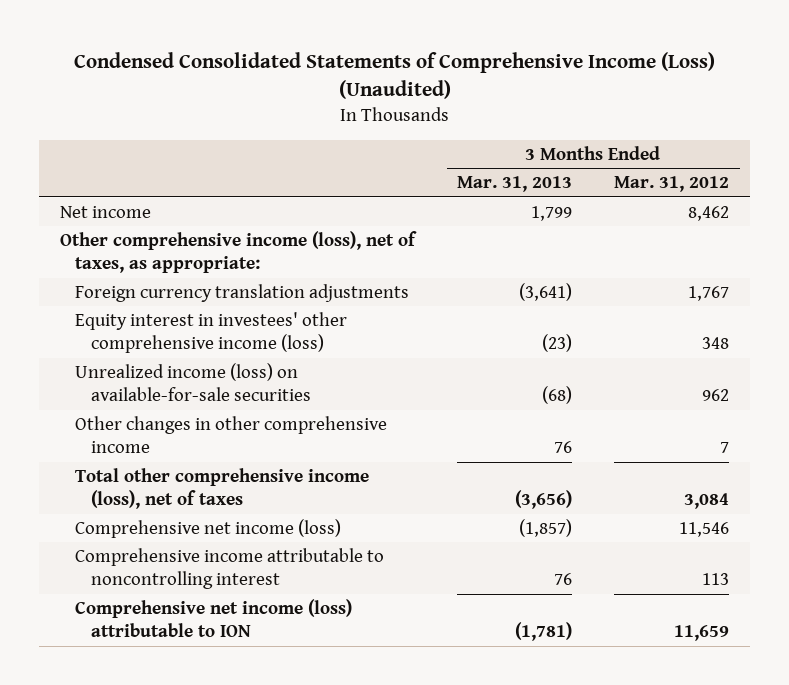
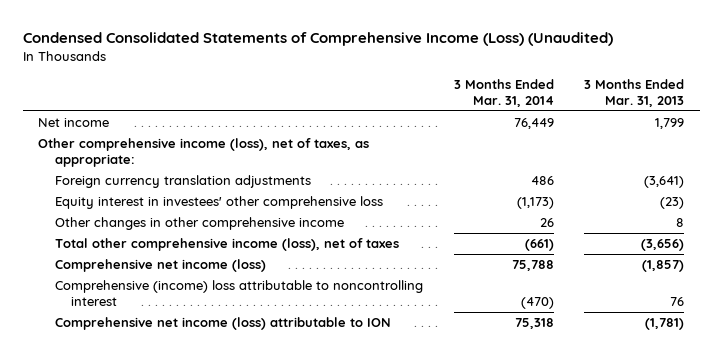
[614,176,730,193] Mar. 31, 2012 -> none
none -> [453,78,554,107] 3 Months Ended Mar. 31, 2014
[75,362,311,402] Unrealized income (loss) on available-for-sale securities -> none
[75,311,348,354] Equity interest in investees' other comprehensive income (loss) -> [54,196,383,210] Equity interest in investees' other comprehensive loss
[554,441,573,454] 76 -> [676,218,685,228] 8
[75,547,385,590] Comprehensive income attributable to noncontrolling interest -> [54,280,423,307] Comprehensive (income) loss attributable to noncontrolling interest

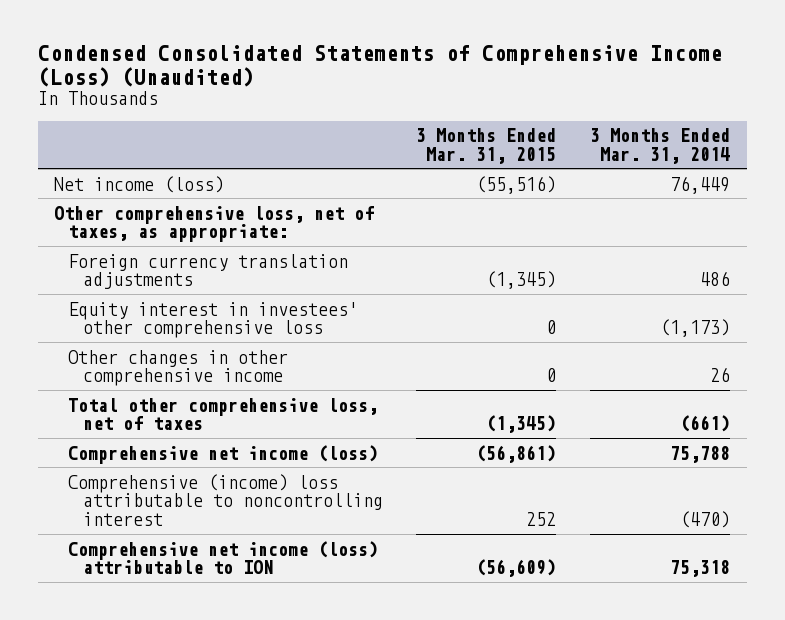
[584,78,685,107] 3 Months Ended Mar. 31, 2013 -> none
none -> [416,128,557,164] 3 Months Ended Mar. 31, 2015
[38,118,110,128] Net income -> [54,175,225,193] Net income (loss)
[38,138,370,168] Other comprehensive income (loss), net of taxes, as appropriate: -> [54,205,375,243] Other comprehensive loss, net of taxes, as appropriate:
[54,238,399,252] Total other comprehensive income (loss), net of taxes -> [68,397,379,431] Total other comprehensive loss, net of taxes

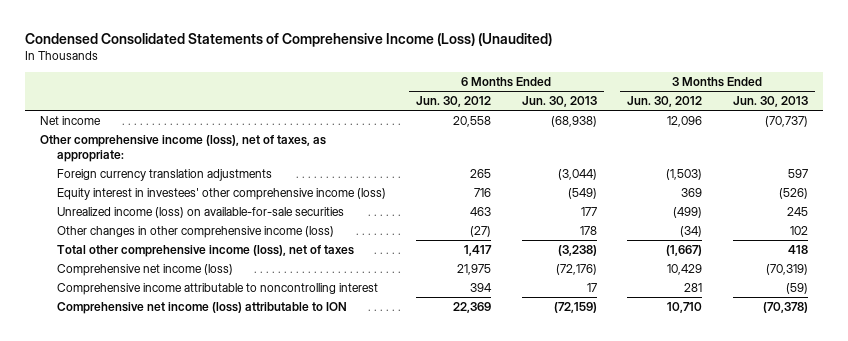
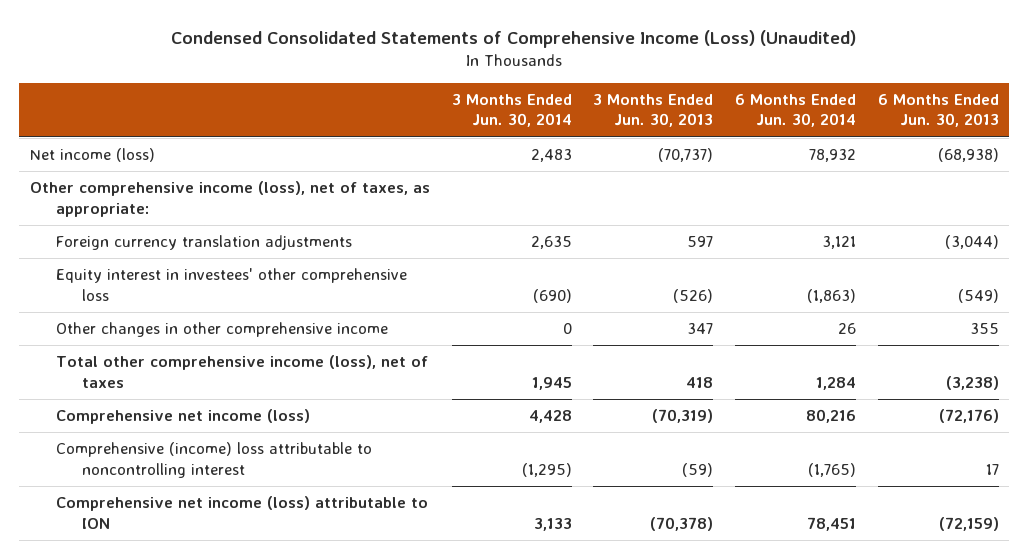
[416,96,492,108] Jun. 30, 2012 -> none
[627,96,703,108] Jun. 30, 2012 -> none
none -> [451,93,572,128] 3 Months Ended Jun. 30, 2014
none -> [734,93,856,128] 6 Months Ended Jun. 30, 2014
[40,115,102,125] Net income -> [29,148,155,163] Net income (loss)
[56,206,344,218] Unrealized income (loss) on available-for-sale securities -> none
[56,187,386,200] Equity interest in investees' other comprehensive income (loss) -> [55,268,407,301] Equity interest in investees' other comprehensive loss
[56,225,334,238] Other changes in other comprehensive income (loss) -> [55,322,388,338] Other changes in other comprehensive income
[579,225,597,235] 178 -> [969,323,999,335] 355
[789,225,808,235] 102 -> [687,323,714,335] 347
[56,282,378,295] Comprehensive income attributable to noncontrolling interest -> [55,442,372,478] Comprehensive (income) loss attributable to noncontrolling interest

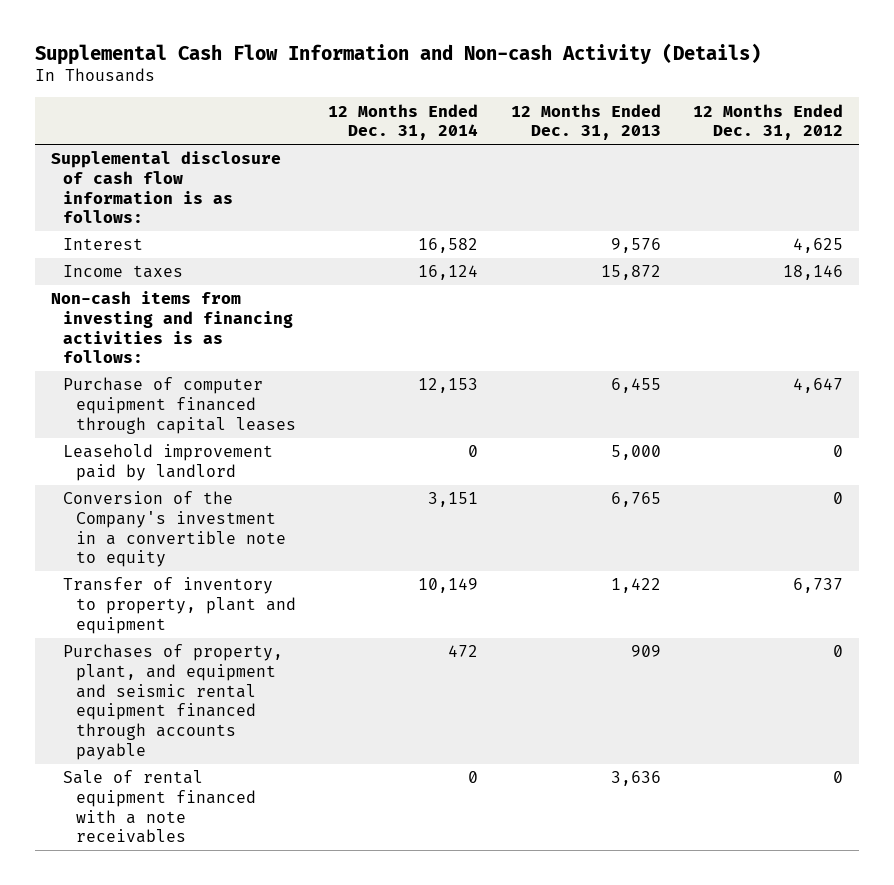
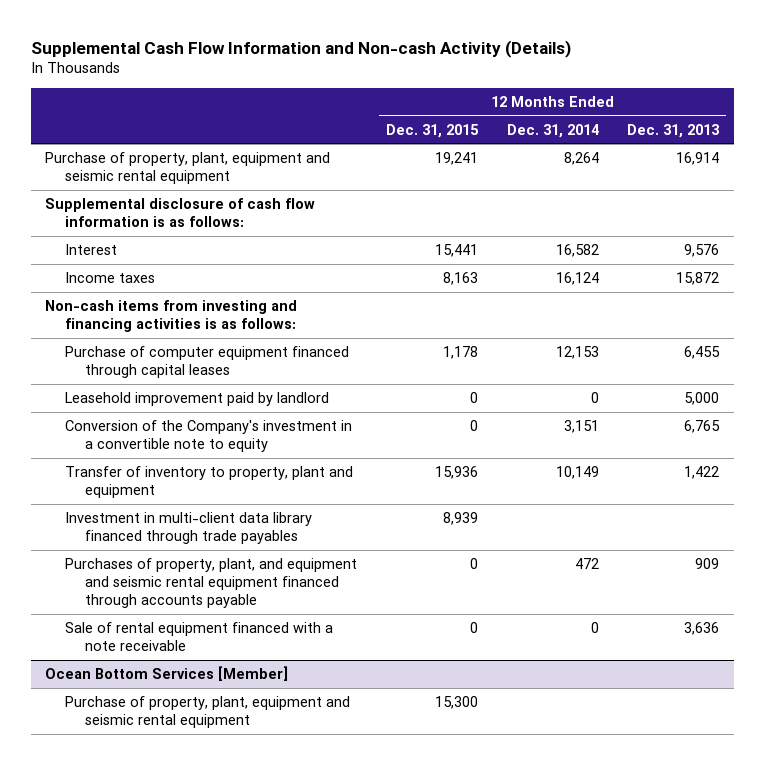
[693,103,844,141] 12 Months Ended Dec. 31, 2012 -> none
none -> [385,123,479,138] Dec. 31, 2015
none -> [45,151,331,184] Purchase of property, plant, equipment and seismic rental equipment
none -> [65,511,313,544] Investment in multi-client data library financed through trade payables
[63,770,256,844] Sale of rental equipment financed with a note receivables -> [65,621,334,651] Sale of rental equipment financed with a note receivable
none -> [45,665,289,681] Ocean Bottom Services [Member]
none -> [65,695,351,728] Purchase of property, plant, equipment and seismic rental equipment

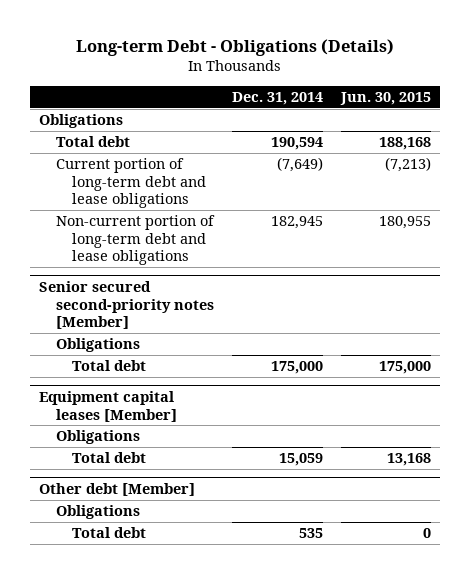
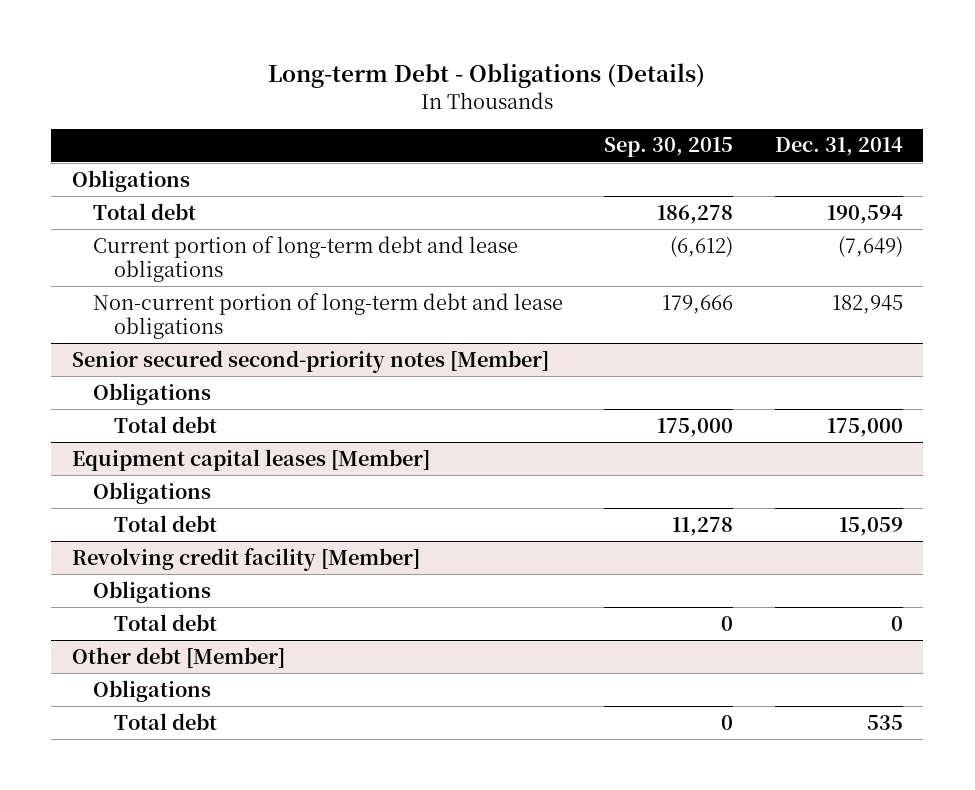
[340,91,432,105] Jun. 30, 2015 -> none
none -> [604,137,734,158] Sep. 30, 2015
none -> [72,547,421,571] Revolving credit facility [Member]
none -> [93,580,212,603] Obligations
none -> [114,613,218,631] Total debt

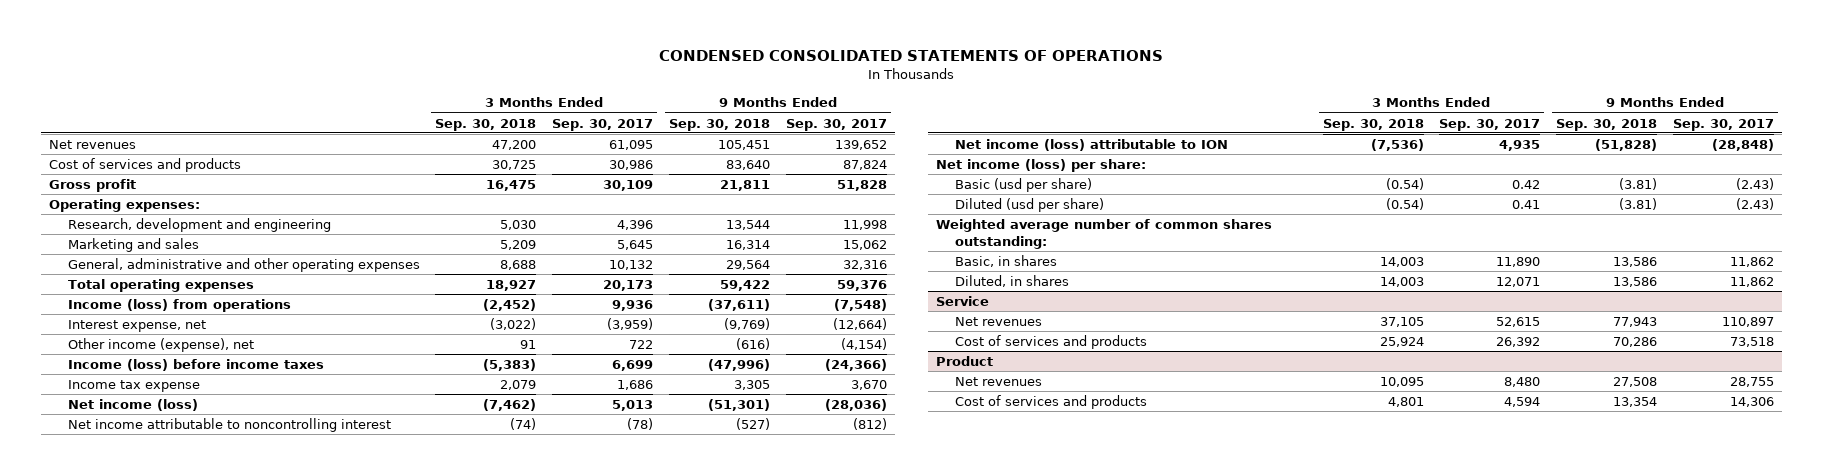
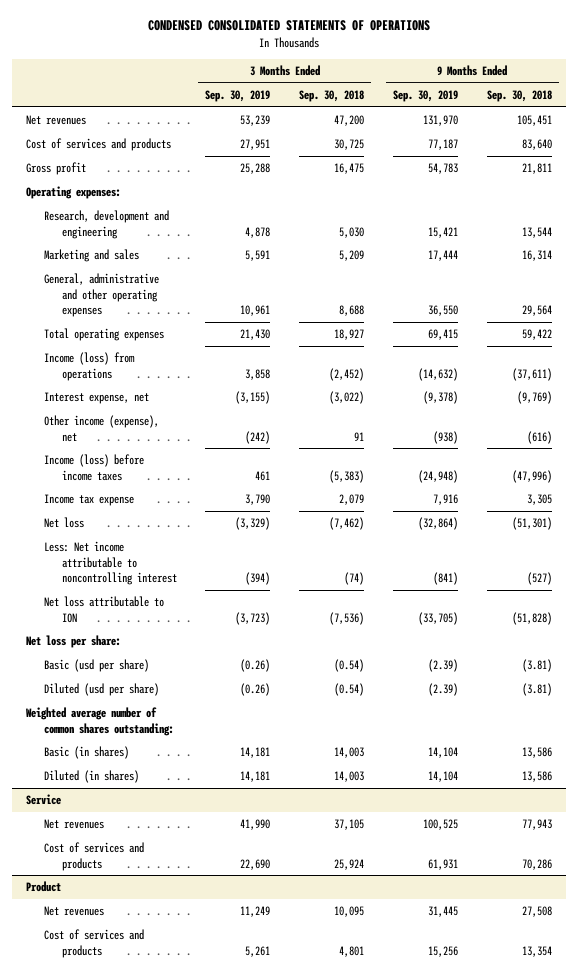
[552,118,654,131] Sep. 30, 2017 -> none
[785,118,887,131] Sep. 30, 2017 -> none
none -> [205,89,271,102] Sep. 30, 2019
none -> [392,89,458,102] Sep. 30, 2019
[67,398,198,411] Net income (loss) -> [43,517,84,529] Net loss
[67,417,391,432] Net income attributable to noncontrolling interest -> [43,541,177,585] Less: Net income attributable to noncontrolling interest
[954,138,1228,151] Net income (loss) attributable to ION -> [43,596,164,623] Net loss attributable to ION
[935,158,1146,172] Net income (loss) per share: -> [25,635,121,649] Net loss per share:
[954,254,1057,267] Basic, in shares -> [43,746,129,760] Basic (in shares)
[954,274,1069,287] Diluted, in shares -> [43,770,139,784] Diluted (in shares)

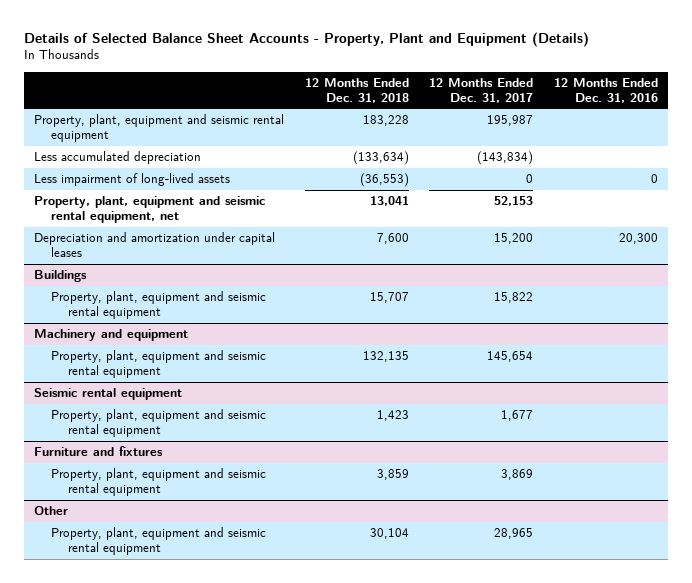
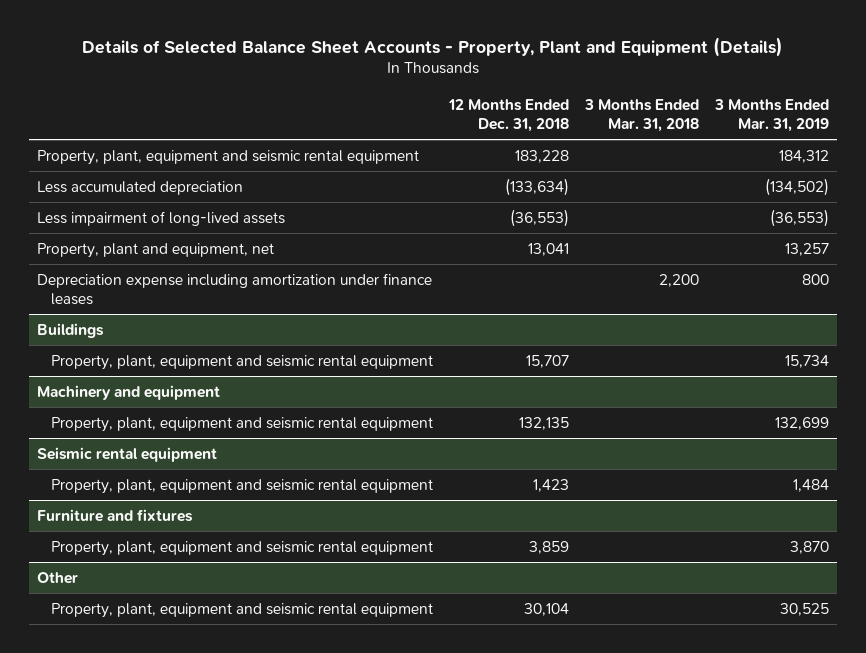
[429,77,534,103] 12 Months Ended Dec. 31, 2017 -> none
[553,77,658,103] 12 Months Ended Dec. 31, 2016 -> none
none -> [583,98,699,133] 3 Months Ended Mar. 31, 2018
none -> [713,98,829,133] 3 Months Ended Mar. 31, 2019
[34,232,276,258] Depreciation and amortization under capital leases -> none
[34,196,266,224] Property, plant, equipment and seismic rental equipment, net -> [36,242,274,258] Property, plant and equipment, net
none -> [36,272,432,306] Depreciation expense including amortization under finance leases

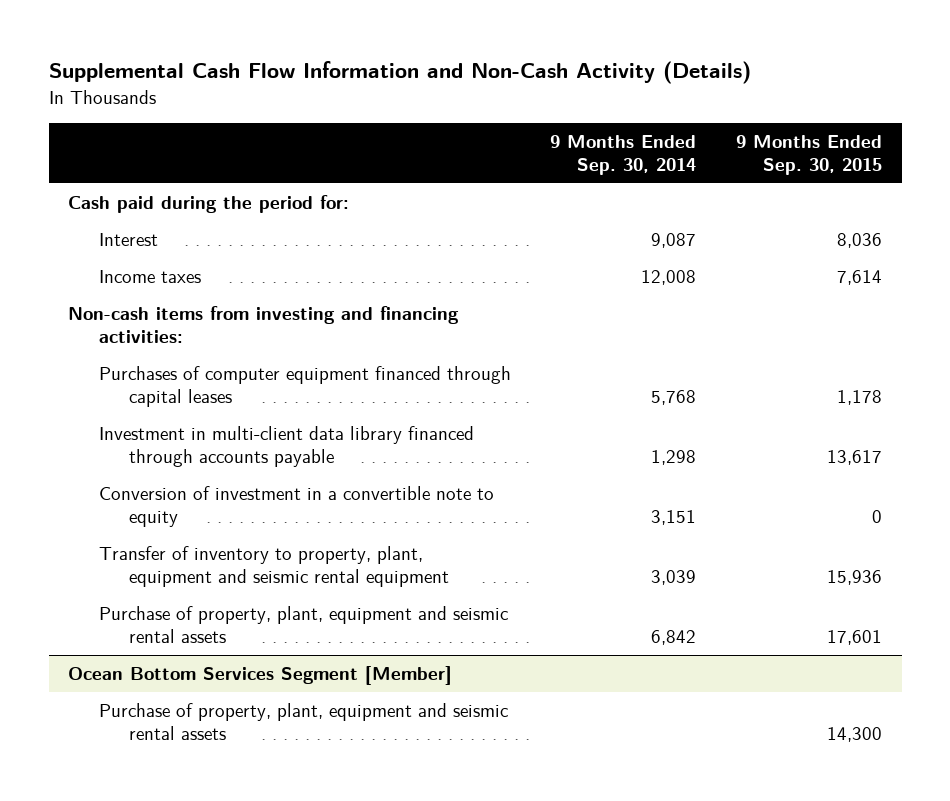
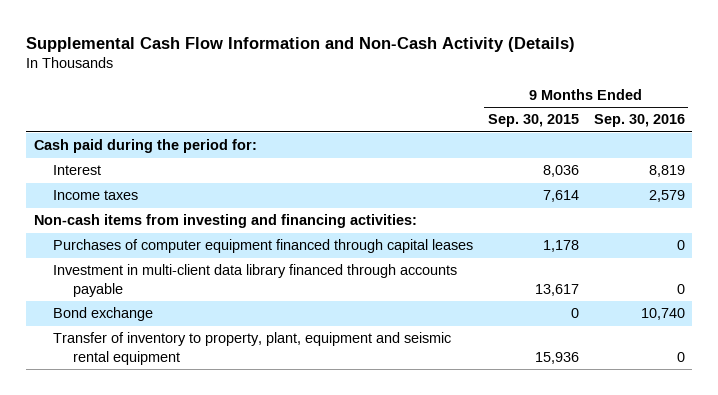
[550,134,697,175] 9 Months Ended Sep. 30, 2014 -> none
none -> [593,114,685,128] Sep. 30, 2016
[98,486,494,528] Conversion of investment in a convertible note to equity -> [53,307,154,322] Bond exchange
[98,606,508,644] Purchase of property, plant, equipment and seismic rental assets -> none
[68,666,453,686] Ocean Bottom Services Segment [Member] -> none
[98,703,508,741] Purchase of property, plant, equipment and seismic rental assets -> none

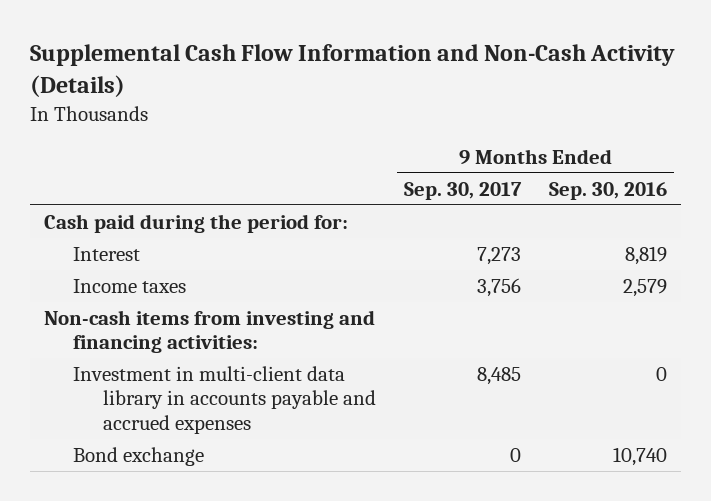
[487,114,579,128] Sep. 30, 2015 -> none
none -> [404,181,523,200] Sep. 30, 2017
[53,239,474,254] Purchases of computer equipment financed through capital leases -> none
[53,264,458,297] Investment in multi-client data library financed through accounts payable -> [73,365,376,434] Investment in multi-client data library in accounts payable and accrued expenses
[53,332,452,365] Transfer of inventory to property, plant, equipment and seismic rental equipment -> none

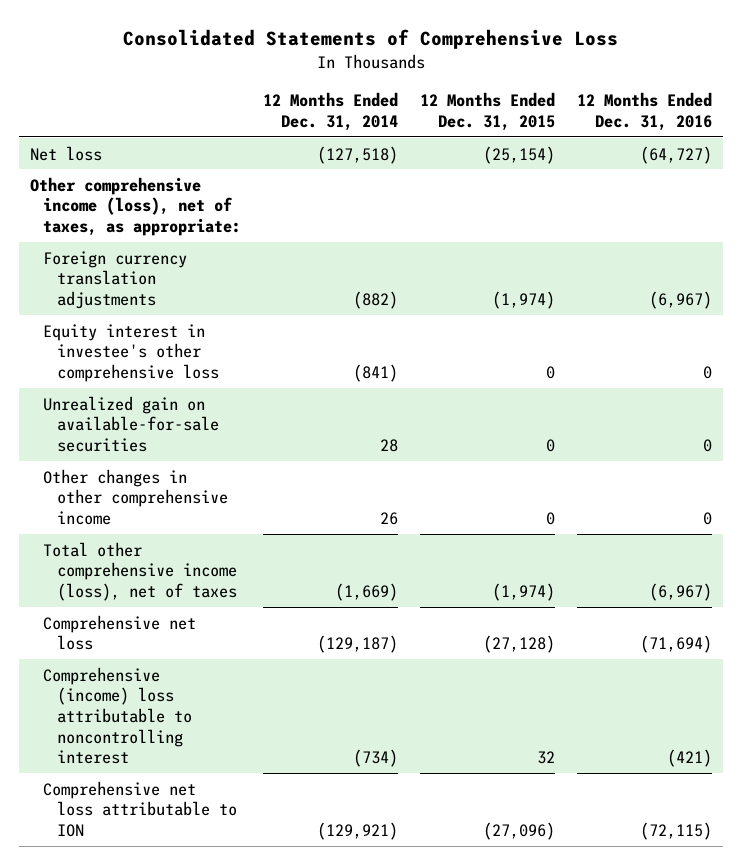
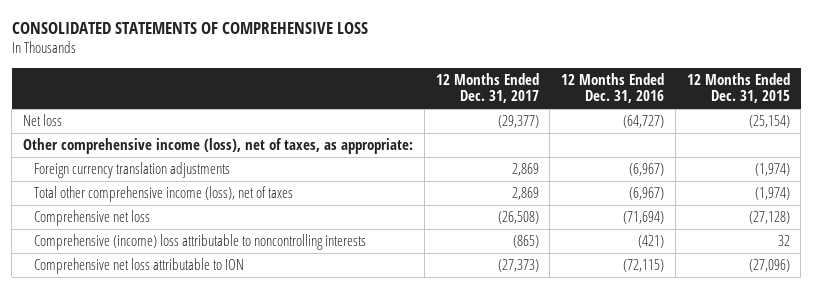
[123,29,619,50] Consolidated Statements of Comprehensive Loss -> [11,21,368,34] CONSOLIDATED STATEMENTS OF COMPREHENSIVE LOSS
[263,92,399,131] 12 Months Ended Dec. 31, 2014 -> none
none -> [435,72,539,104] 12 Months Ended Dec. 31, 2017
[43,323,219,382] Equity interest in investee's other comprehensive loss -> none
[43,395,219,452] Unrealized gain on available-for-sale securities -> none
[43,468,228,525] Other changes in other comprehensive income -> none
[43,666,192,765] Comprehensive (income) loss attributable to noncontrolling interest -> [33,234,366,251] Comprehensive (income) loss attributable to noncontrolling interests

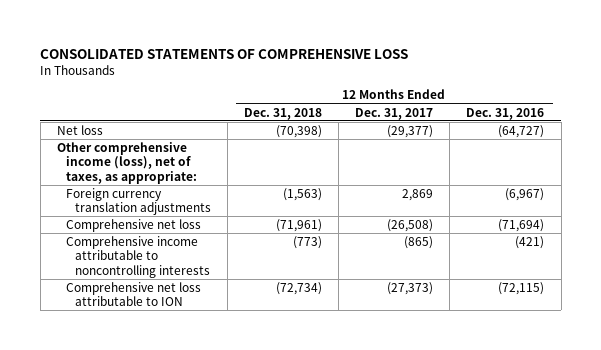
[686,72,790,104] 12 Months Ended Dec. 31, 2015 -> none
none -> [243,107,322,120] Dec. 31, 2018
[33,186,293,203] Total other comprehensive income (loss), net of taxes -> none
[33,234,366,251] Comprehensive (income) loss attributable to noncontrolling interests -> [65,235,210,278] Comprehensive income attributable to noncontrolling interests

